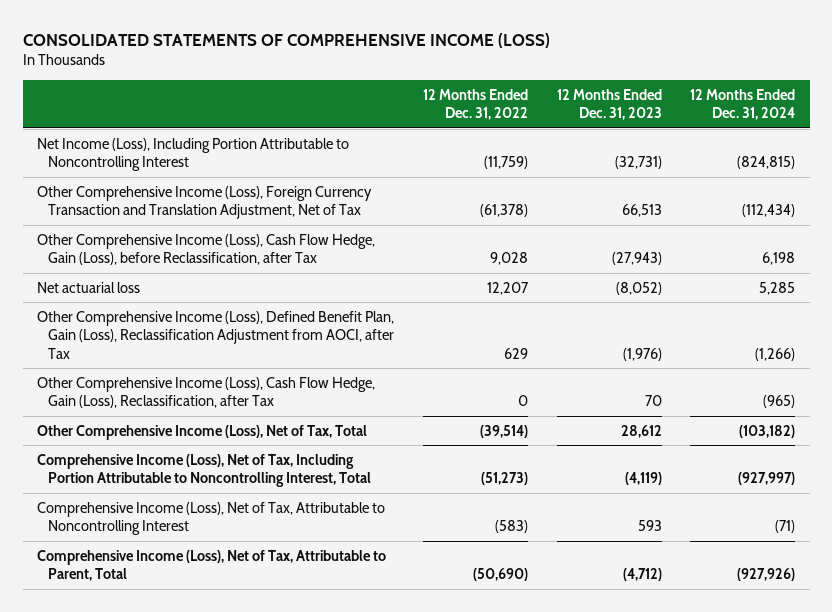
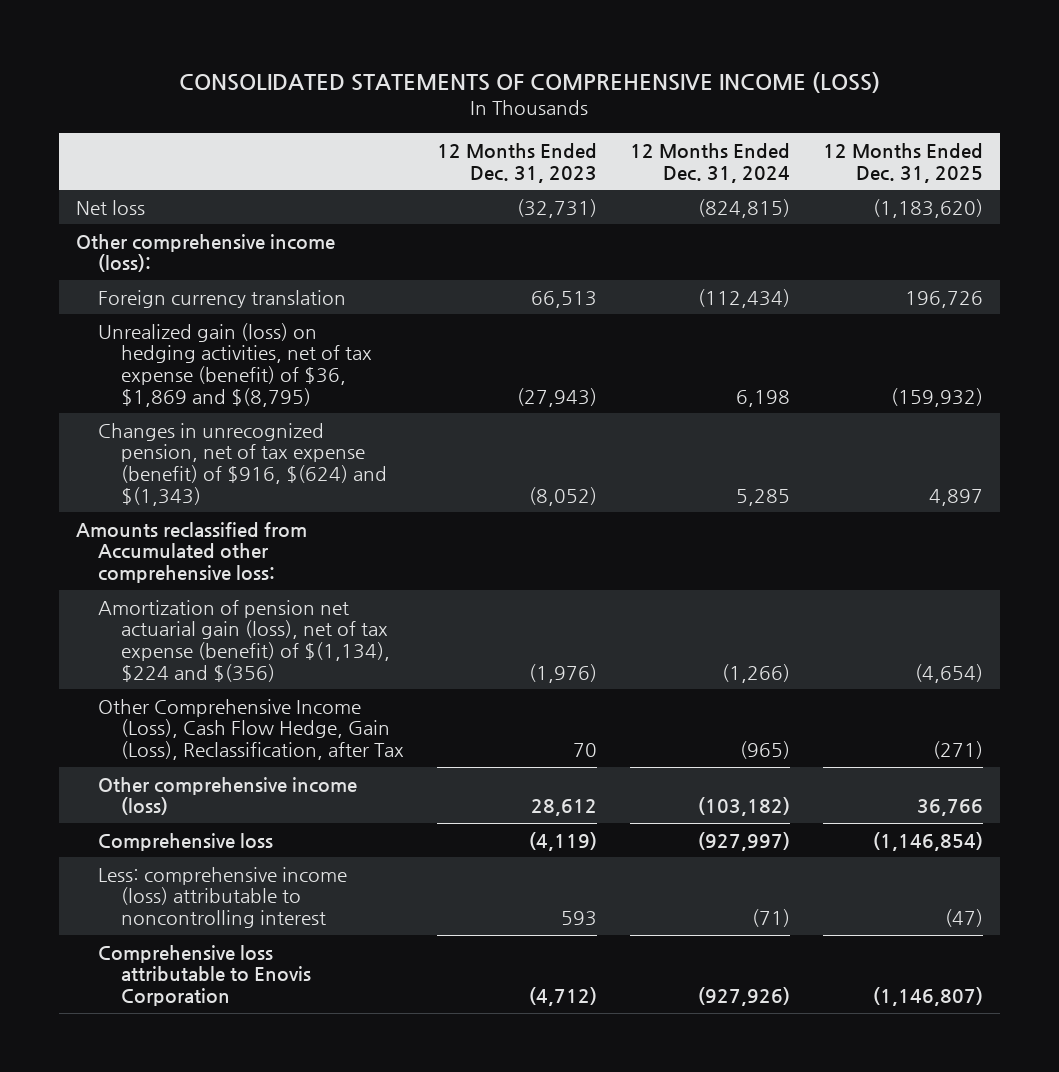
[422,88,528,121] 12 Months Ended Dec. 31, 2022 -> none
none -> [823,142,984,183] 12 Months Ended Dec. 31, 2025
[37,137,350,172] Net Income (Loss), Including Portion Attributable to Noncontrolling Interest -> [75,199,145,215] Net loss
none -> [75,233,335,273] Other comprehensive income (loss):
[37,185,373,220] Other Comprehensive Income (Loss), Foreign Currency Transaction and Translation Adjustment, Net of Tax -> [98,289,347,308] Foreign currency translation
[37,233,376,266] Other Comprehensive Income (Loss), Cash Flow Hedge, Gain (Loss), before Reclassification, after Tax -> [98,322,372,408] Unrealized gain (loss) on hedging activities, net of tax expense (benefit) of $36, $1,869 and $(8,795)
[37,281,141,293] Net actuarial loss -> [98,422,387,507] Changes in unrecognized pension, net of tax expense (benefit) of $916, $(624) and $(1,343)
none -> [75,521,307,584] Amounts reclassified from Accumulated other comprehensive loss:
[37,310,395,359] Other Comprehensive Income (Loss), Defined Benefit Plan, Gain (Loss), Reclassification Adjustment from AOCI, after Tax -> [98,599,390,683] Amortization of pension net actuarial gain (loss), net of tax expense (benefit) of $(1,134), $224 and $(356)
[37,424,368,440] Other Comprehensive Income (Loss), Net of Tax, Total -> [98,776,358,816] Other comprehensive income (loss)
[37,453,372,488] Comprehensive Income (Loss), Net of Tax, Including Portion Attributable to Noncontrolling Interest, Total -> [98,832,274,851] Comprehensive loss
[37,501,386,536] Comprehensive Income (Loss), Net of Tax, Attributable to Noncontrolling Interest -> [98,866,348,929] Less: comprehensive income (loss) attributable to noncontrolling interest
[37,549,387,582] Comprehensive Income (Loss), Net of Tax, Attributable to Parent, Total -> [98,944,311,1007] Comprehensive loss attributable to Enovis Corporation

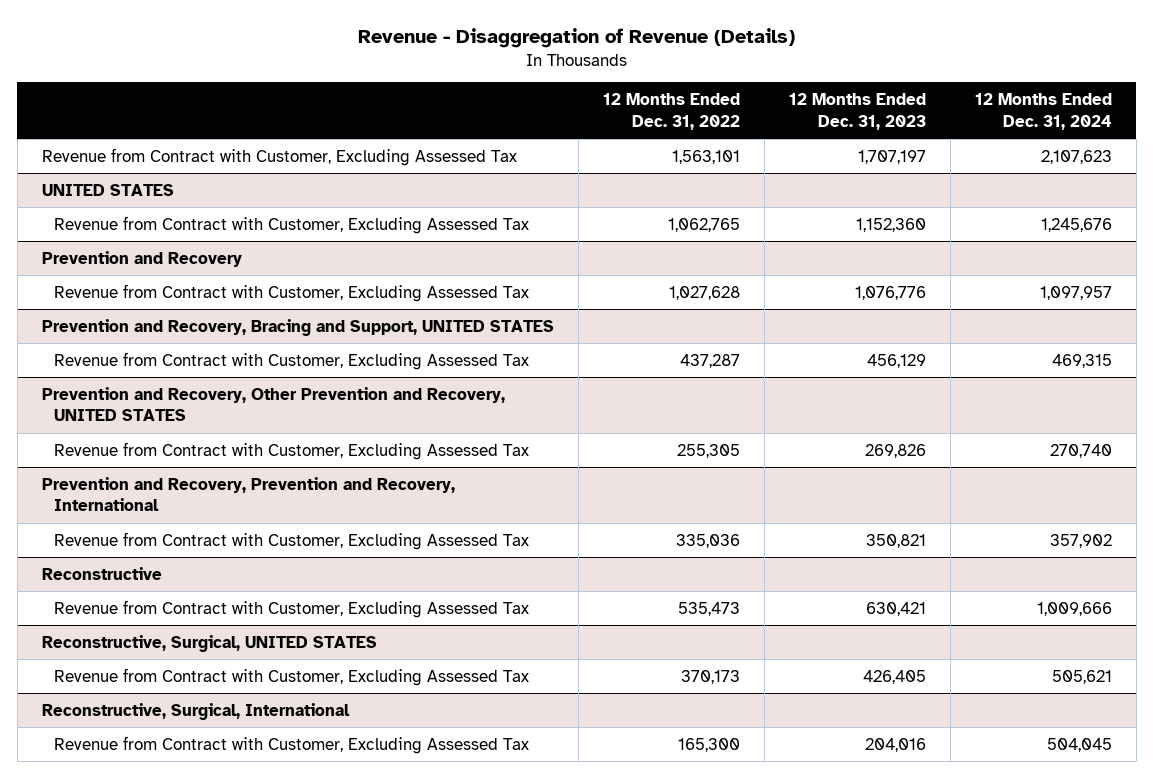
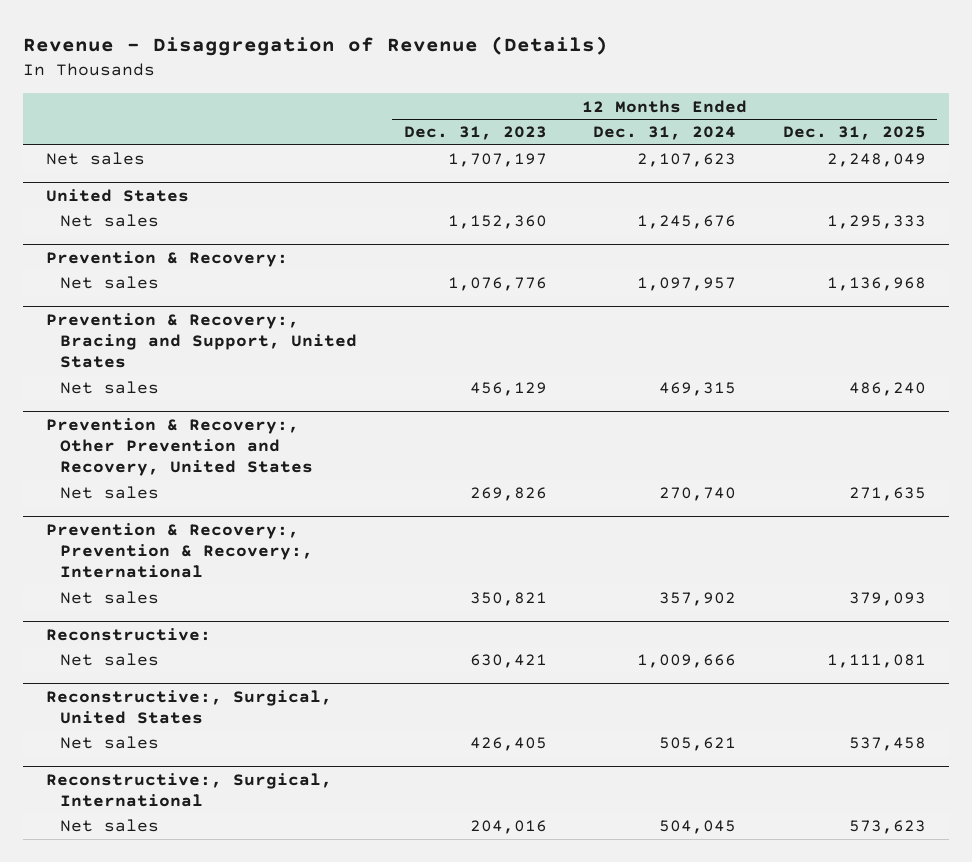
[602,93,740,130] 12 Months Ended Dec. 31, 2022 -> none
none -> [782,126,926,141] Dec. 31, 2025
[41,147,517,166] Revenue from Contract with Customer, Excluding Assessed Tax -> [45,152,145,166] Net sales
[41,183,174,196] UNITED STATES -> [45,188,189,202] United States
[53,215,529,234] Revenue from Contract with Customer, Excluding Assessed Tax -> [60,214,160,228] Net sales
[41,250,242,267] Prevention and Recovery -> [45,250,288,267] Prevention & Recovery:
[53,283,529,302] Revenue from Contract with Customer, Excluding Assessed Tax -> [60,276,160,290] Net sales
[41,318,554,336] Prevention and Recovery, Bracing and Support, UNITED STATES -> [45,312,358,369] Prevention & Recovery:, Bracing and Support, United States
[53,351,529,370] Revenue from Contract with Customer, Excluding Assessed Tax -> [60,381,160,395] Net sales
[41,386,505,422] Prevention and Recovery, Other Prevention and Recovery, UNITED STATES -> [45,417,314,477] Prevention & Recovery:, Other Prevention and Recovery, United States
[53,441,529,460] Revenue from Contract with Customer, Excluding Assessed Tax -> [60,486,160,500] Net sales
[41,476,455,512] Prevention and Recovery, Prevention and Recovery, International -> [45,522,314,579] Prevention & Recovery:, Prevention & Recovery:, International
[53,531,529,550] Revenue from Contract with Customer, Excluding Assessed Tax -> [60,591,160,605] Net sales
[41,566,162,580] Reconstructive -> [45,627,211,641] Reconstructive:
[53,599,529,618] Revenue from Contract with Customer, Excluding Assessed Tax -> [60,653,160,667] Net sales
[41,634,377,652] Reconstructive, Surgical, UNITED STATES -> [45,689,332,724] Reconstructive:, Surgical, United States
[53,667,529,686] Revenue from Contract with Customer, Excluding Assessed Tax -> [60,736,160,750] Net sales
[41,702,350,720] Reconstructive, Surgical, International -> [45,772,332,807] Reconstructive:, Surgical, International
[53,735,529,754] Revenue from Contract with Customer, Excluding Assessed Tax -> [60,819,160,833] Net sales

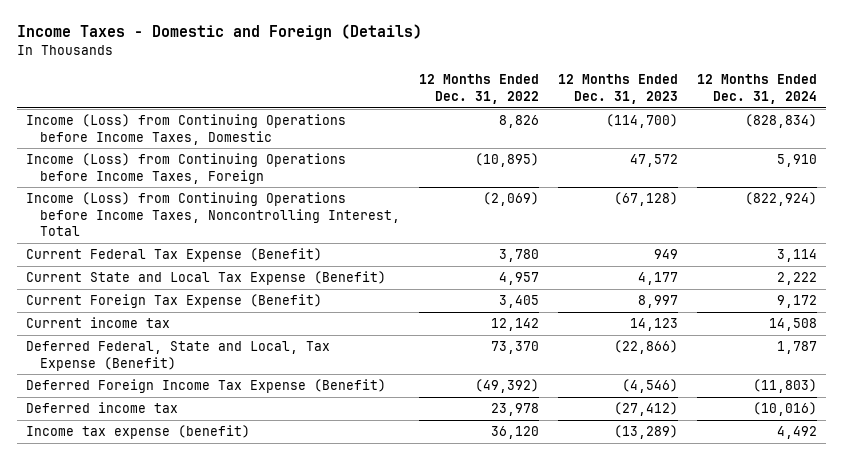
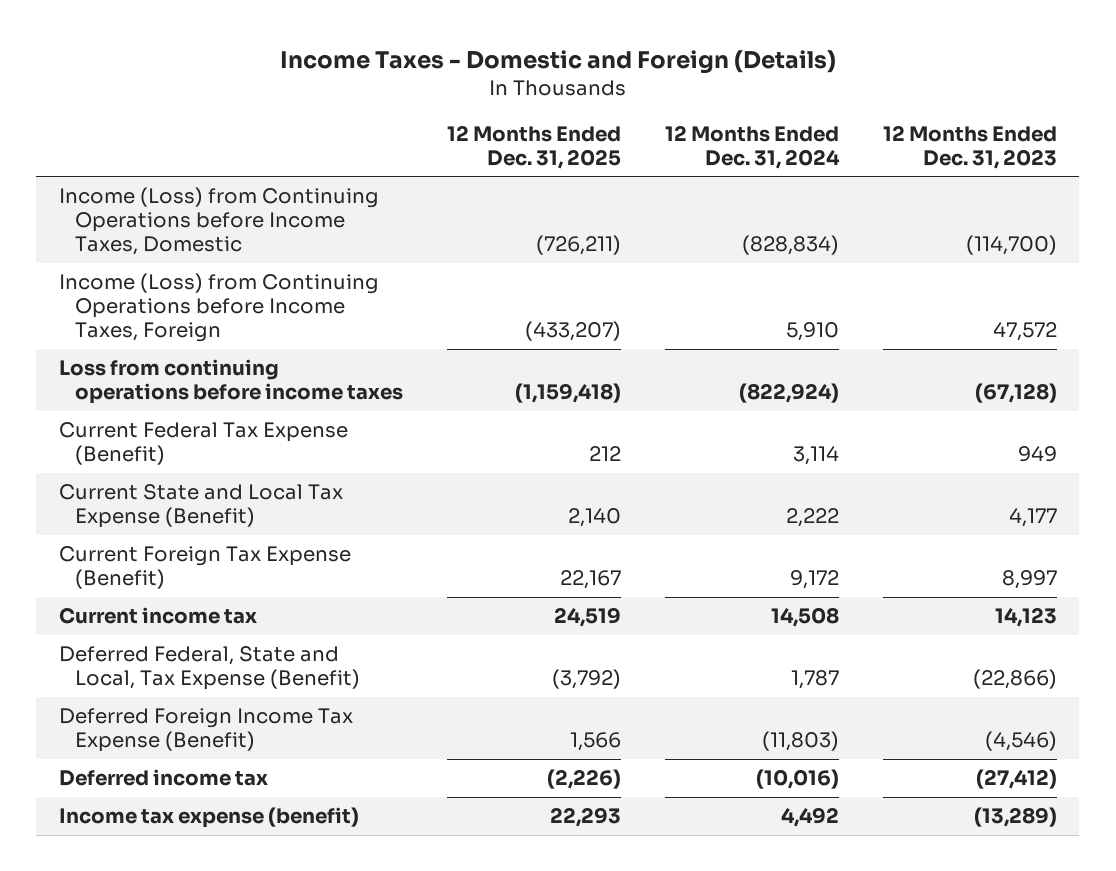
[419,74,540,105] 12 Months Ended Dec. 31, 2022 -> none
none -> [446,124,621,169] 12 Months Ended Dec. 31, 2025
[26,192,401,237] Income (Loss) from Continuing Operations before Income Taxes, Noncontrolling Interest, Total -> [58,359,403,405] Loss from continuing operations before income taxes

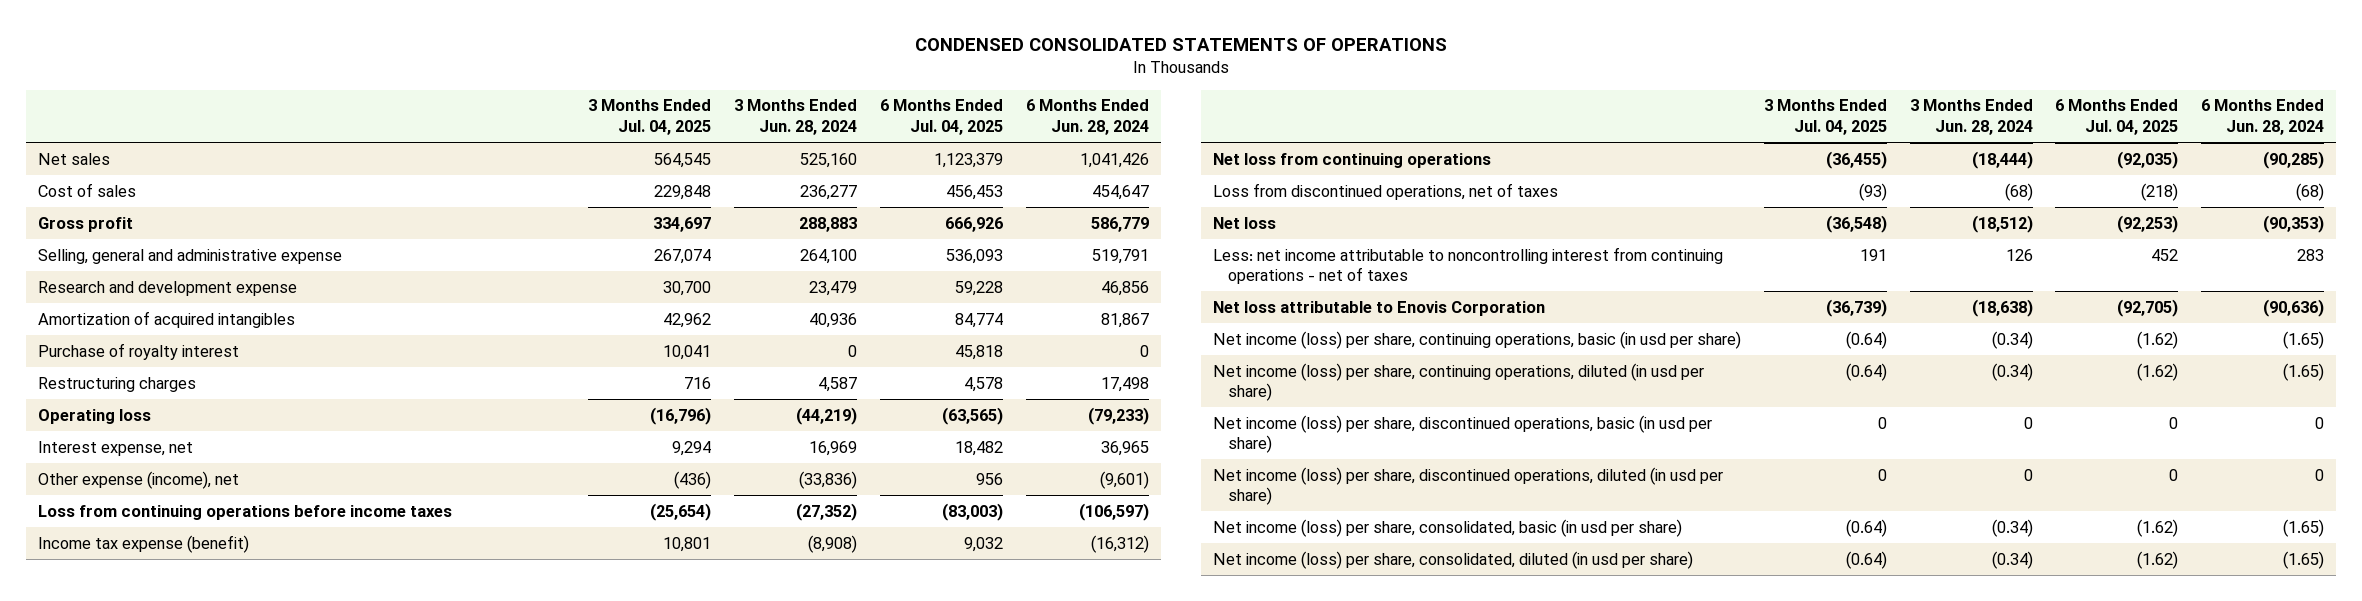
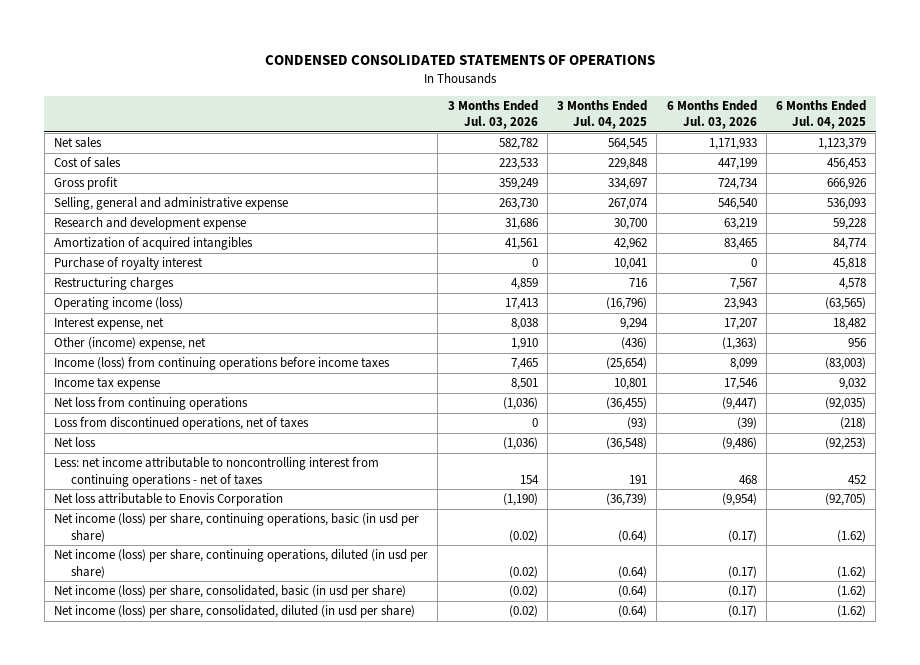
[734,99,858,136] 3 Months Ended Jun. 28, 2024 -> none
[1026,99,1150,136] 6 Months Ended Jun. 28, 2024 -> none
none -> [447,100,538,130] 3 Months Ended Jul. 03, 2026
none -> [666,100,757,130] 6 Months Ended Jul. 03, 2026
[37,408,151,424] Operating loss -> [54,297,184,311] Operating income (loss)
[37,470,239,489] Other expense (income), net -> [54,337,207,351] Other (income) expense, net
[37,504,452,520] Loss from continuing operations before income taxes -> [54,357,391,371] Income (loss) from continuing operations before income taxes
[37,534,249,553] Income tax expense (benefit) -> [54,377,161,391] Income tax expense
[1212,414,1712,454] Net income (loss) per share, discontinued operations, basic (in usd per share) -> none
[1212,466,1723,506] Net income (loss) per share, discontinued operations, diluted (in usd per share) -> none

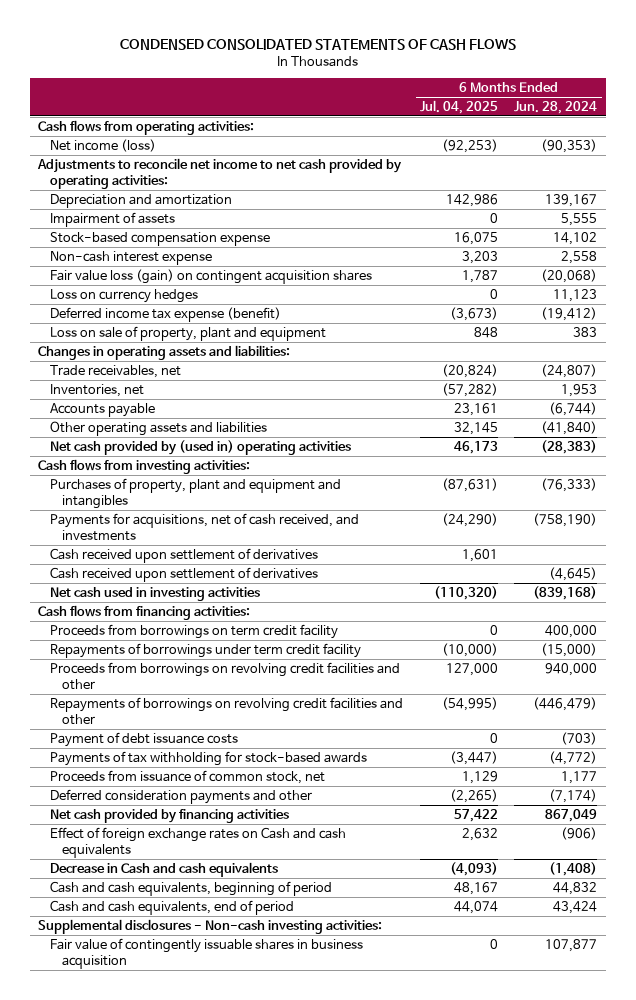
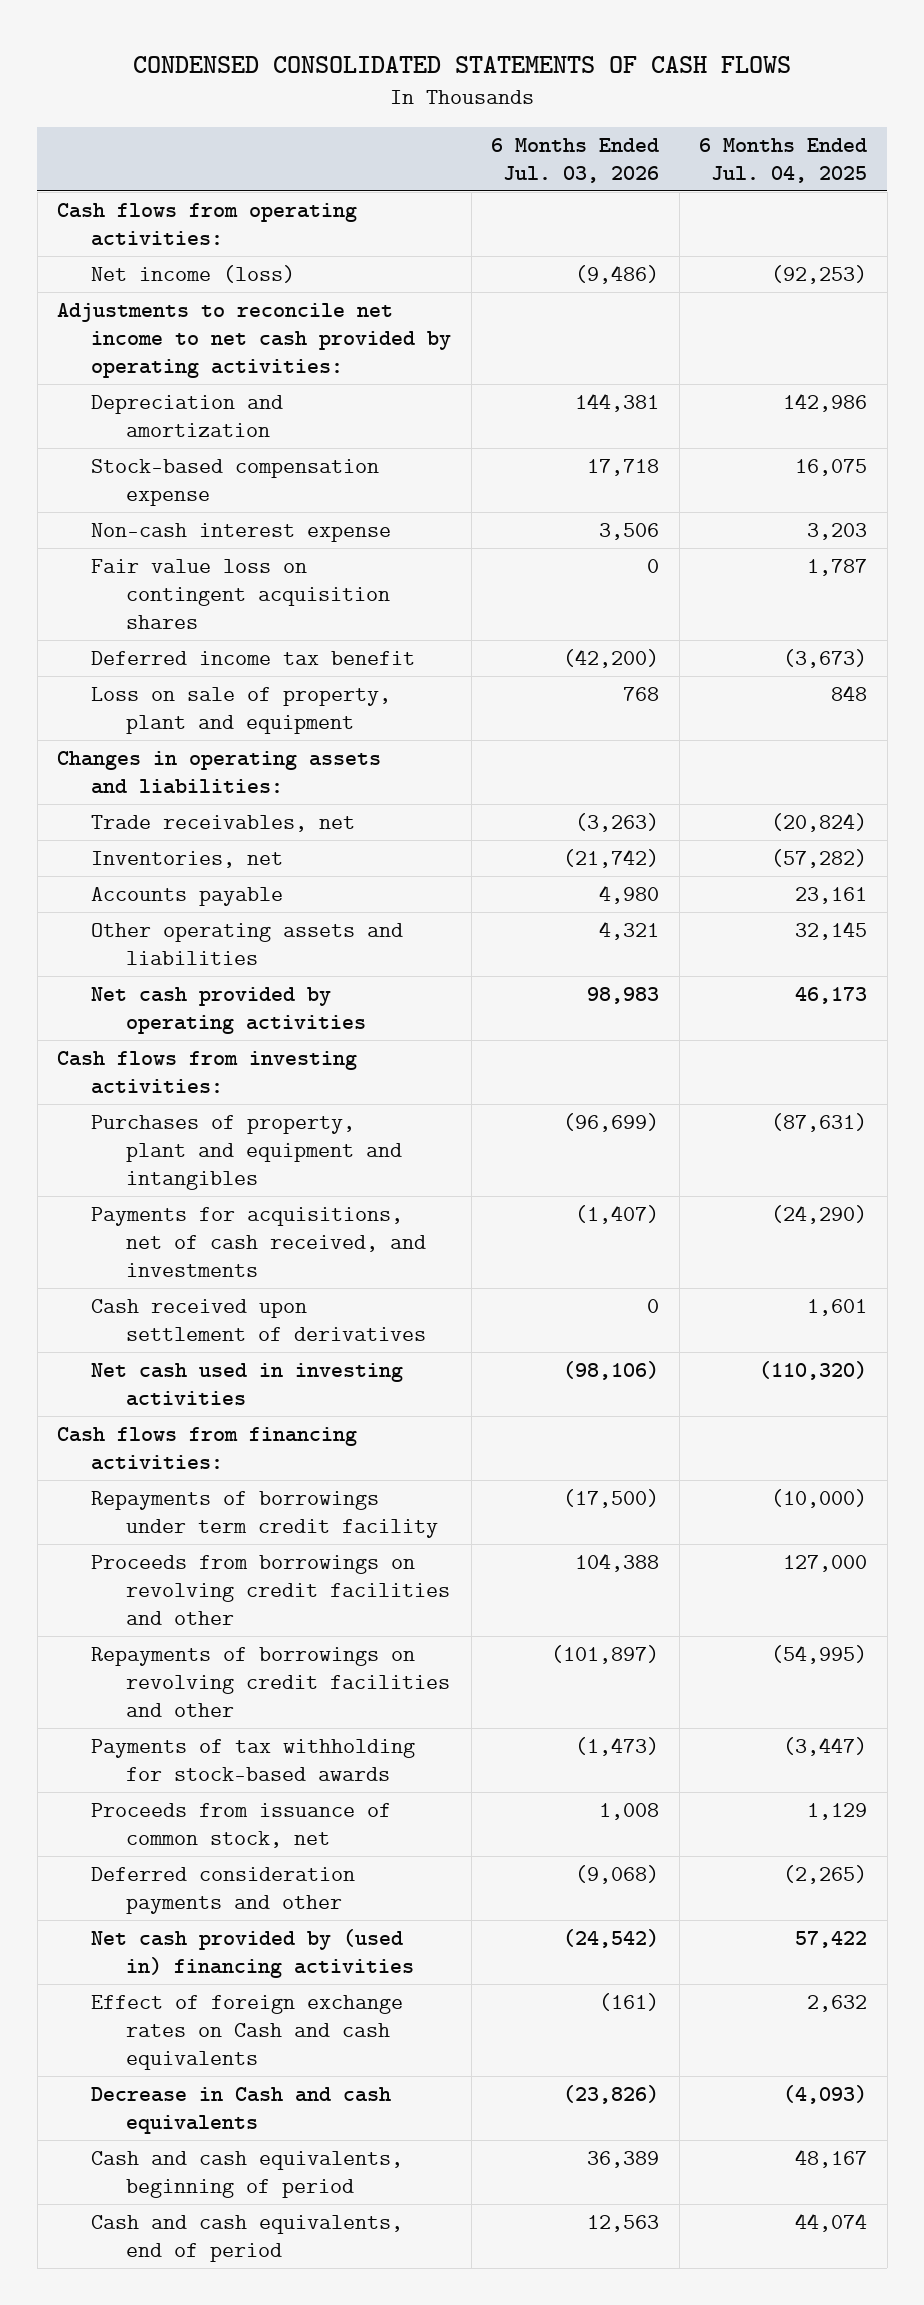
[514,100,598,114] Jun. 28, 2024 -> none
none -> [491,137,660,184] 6 Months Ended Jul. 03, 2026
[50,211,176,227] Impairment of assets -> none
[50,288,199,303] Loss on currency hedges -> none
[50,268,373,284] Fair value loss (gain) on contingent acquisition shares -> [91,558,390,630] Fair value loss on contingent acquisition shares
[50,306,282,322] Deferred income tax expense (benefit) -> [91,650,416,665] Deferred income tax benefit
[50,439,352,455] Net cash provided by (used in) operating activities -> [91,986,366,1035] Net cash provided by operating activities
[50,566,319,582] Cash received upon settlement of derivatives -> none
[50,623,339,639] Proceeds from borrowings on term credit facility -> none
[50,731,239,747] Payment of debt issuance costs -> none
[50,808,290,823] Net cash provided by financing activities -> [91,1928,414,1979] Net cash provided by (used in) financing activities
[38,918,383,934] Supplemental disclosures - Non-cash investing activities: -> none
[50,937,364,969] Fair value of contingently issuable shares in business acquisition -> none

